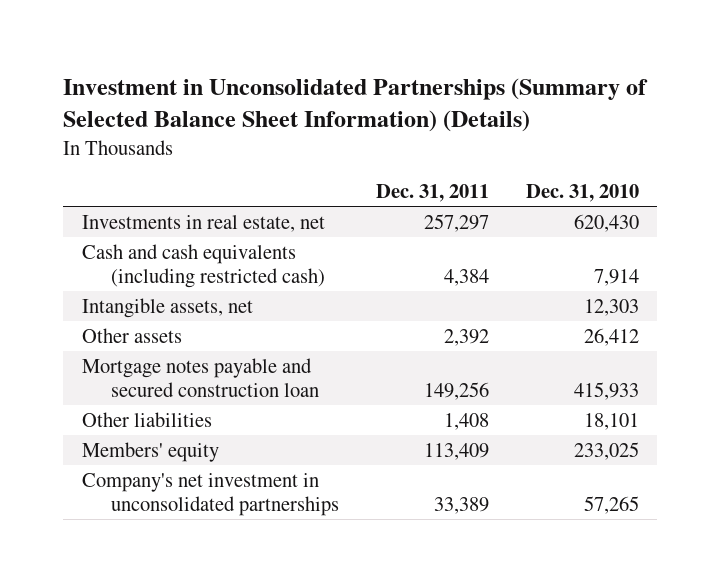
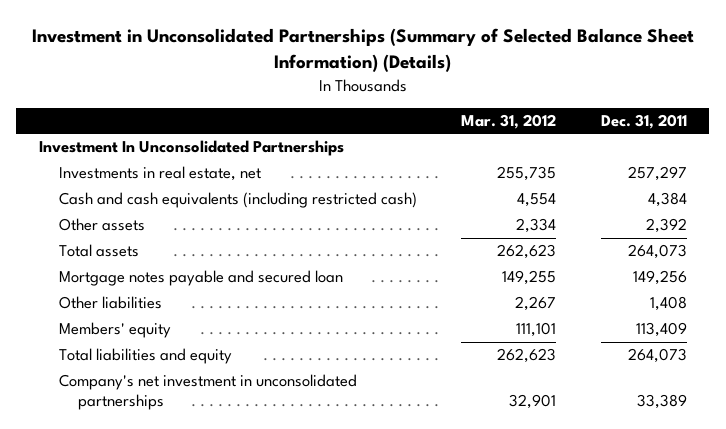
[525,183,639,202] Dec. 31, 2010 -> none
none -> [461,114,557,130] Mar. 31, 2012
none -> [38,140,344,157] Investment In Unconsolidated Partnerships
[81,297,253,318] Intangible assets, net -> none
none -> [58,244,139,258] Total assets
[81,357,320,397] Mortgage notes payable and secured construction loan -> [58,270,343,287] Mortgage notes payable and secured loan
none -> [58,348,232,365] Total liabilities and equity

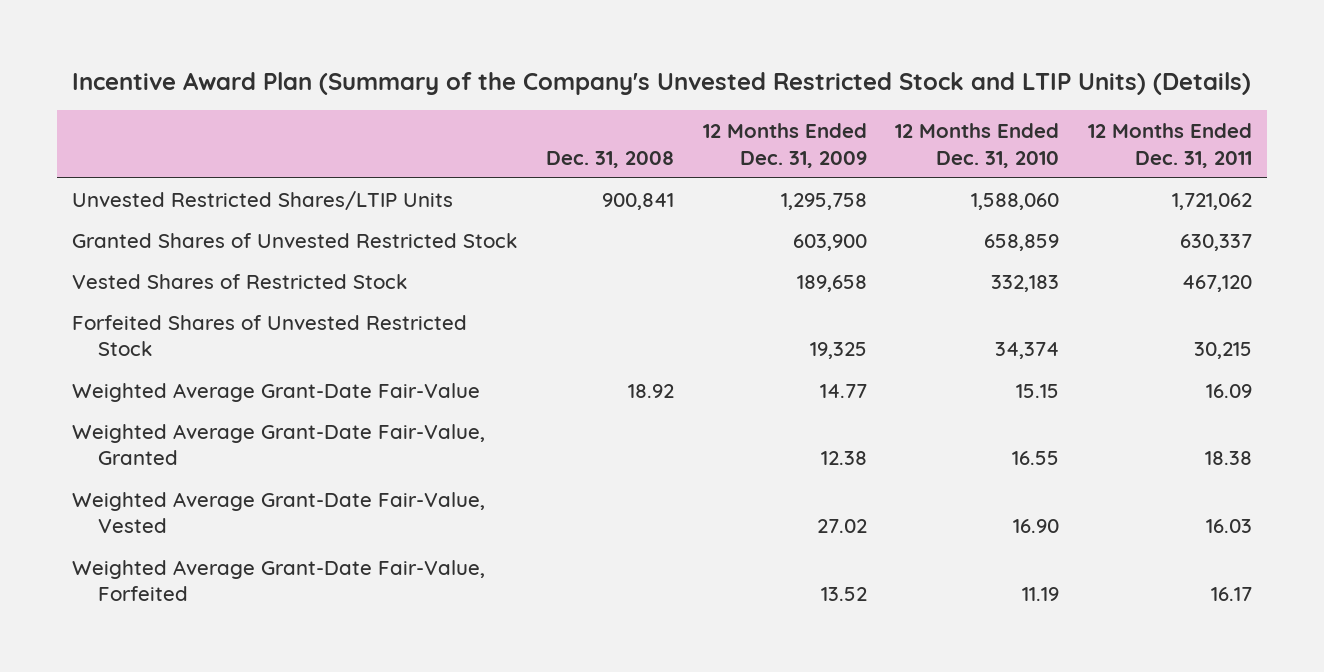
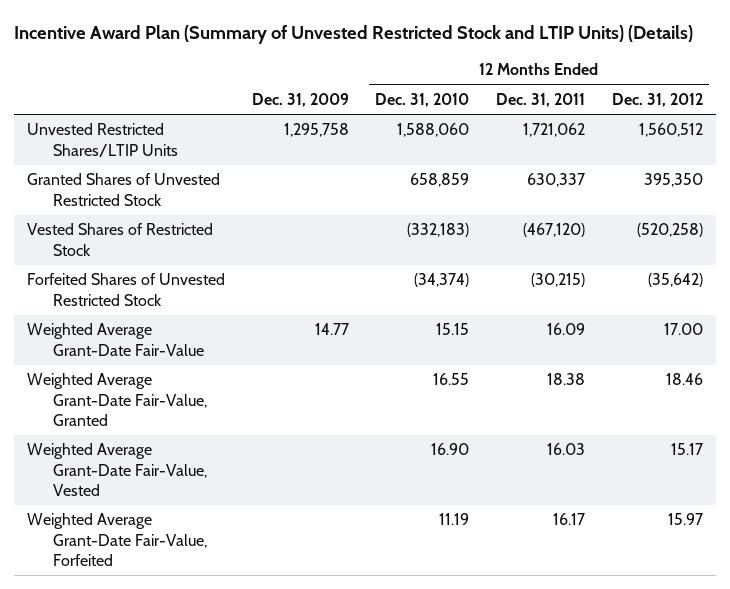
[72,71,1252,95] Incentive Award Plan (Summary of the Company's Unvested Restricted Stock and LTIP Units) (Details) -> [13,24,693,44] Incentive Award Plan (Summary of Unvested Restricted Stock and LTIP Units) (Details)
[545,150,674,168] Dec. 31, 2008 -> none
[702,123,867,168] 12 Months Ended Dec. 31, 2009 -> none
none -> [251,92,349,107] Dec. 31, 2009
none -> [611,92,703,107] Dec. 31, 2012
[991,274,1060,292] 332,183 -> [407,223,470,238] (332,183)
[1182,274,1253,292] 467,120 -> [522,223,585,238] (467,120)
[995,342,1060,360] 34,374 -> [414,273,470,288] (34,374)
[1194,342,1253,360] 30,215 -> [530,273,585,288] (30,215)

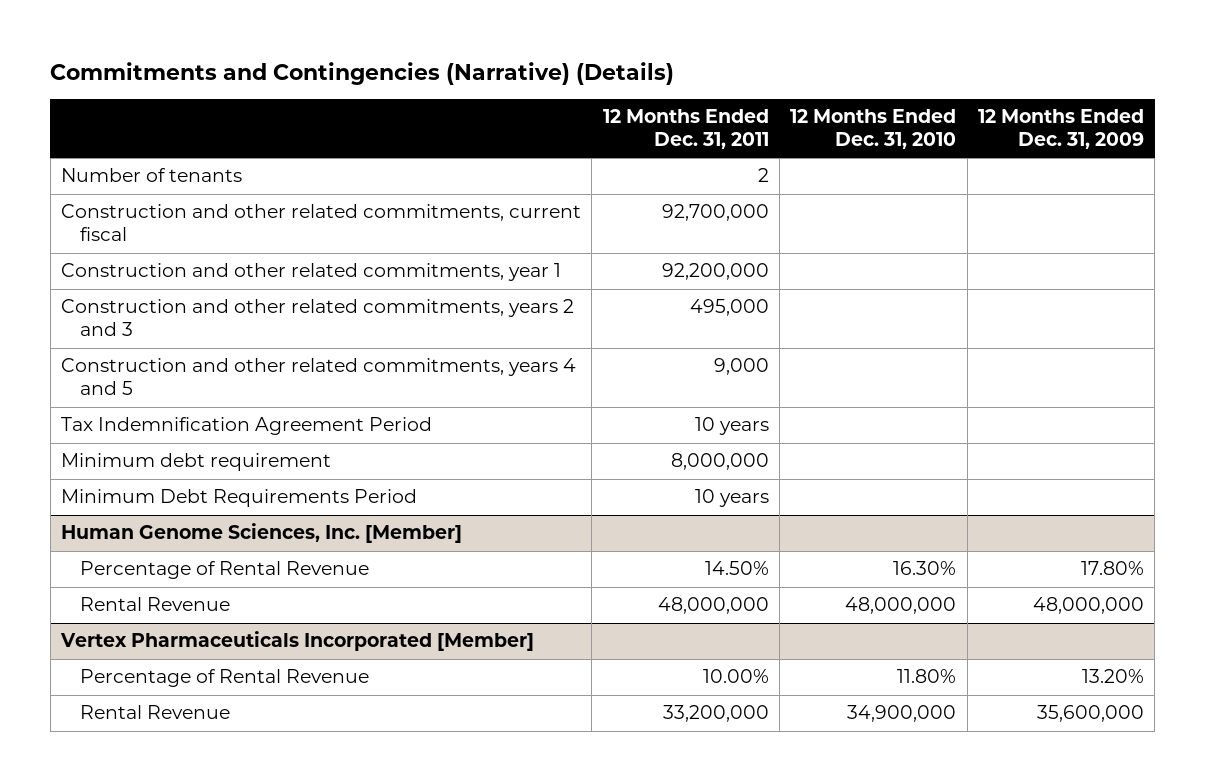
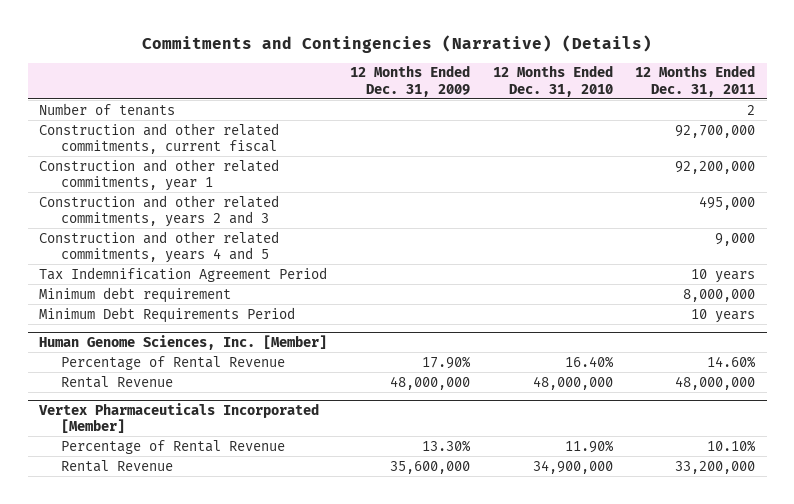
[704,561,769,576] 14.50% -> [707,355,757,368] 14.60%
[893,561,957,576] 16.30% -> [564,355,614,368] 16.40%
[1080,561,1144,576] 17.80% -> [421,355,471,369] 17.90%
[702,669,769,684] 10.00% -> [707,439,757,452] 10.10%
[897,669,957,684] 11.80% -> [564,439,614,453] 11.90%
[1081,669,1144,684] 13.20% -> [421,439,471,452] 13.30%

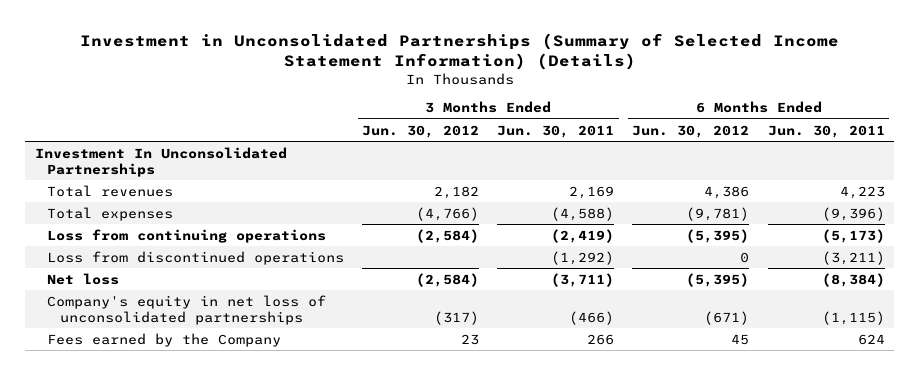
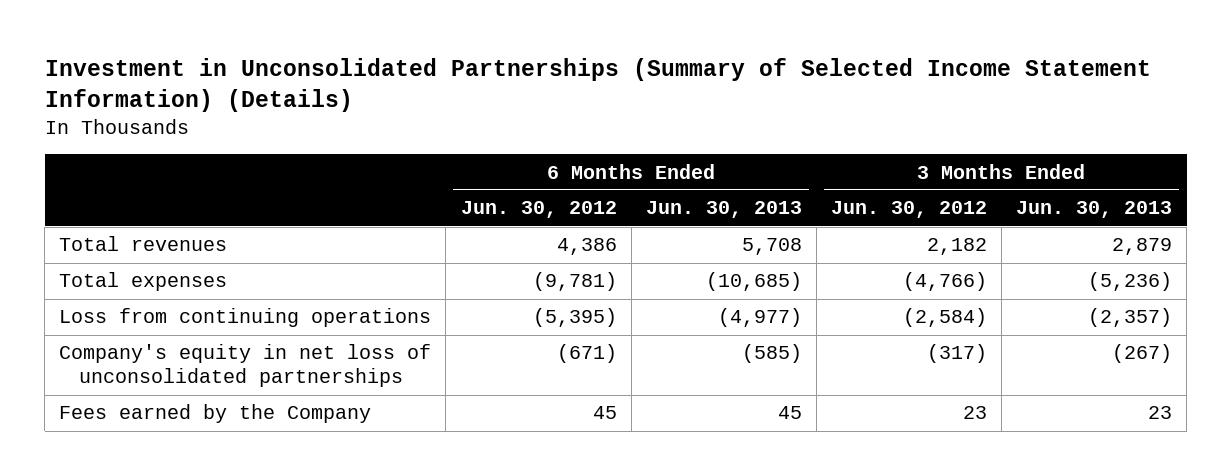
[497,124,615,138] Jun. 30, 2011 -> none
[767,124,885,138] Jun. 30, 2011 -> none
none -> [645,201,802,219] Jun. 30, 2013
none -> [1016,201,1173,219] Jun. 30, 2013
[34,146,287,177] Investment In Unconsolidated Partnerships -> none
[47,250,345,265] Loss from discontinued operations -> none
[47,272,120,285] Net loss -> none

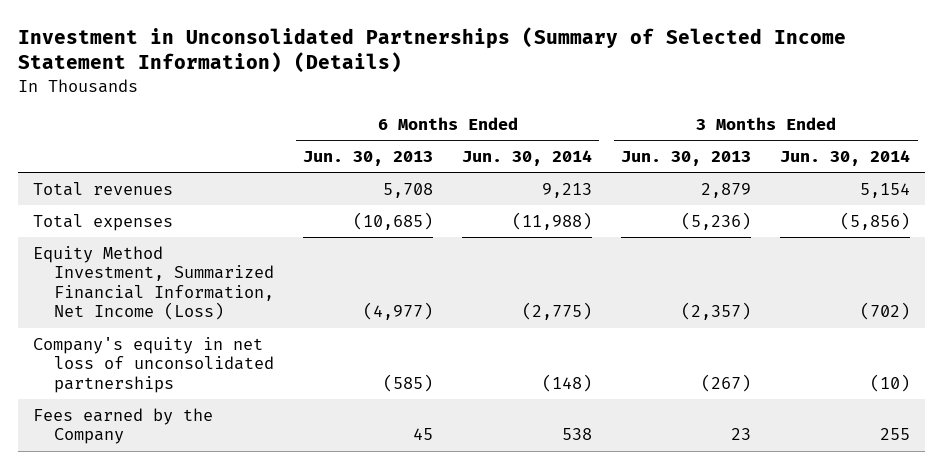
[460,201,617,219] Jun. 30, 2012 -> none
[830,201,987,219] Jun. 30, 2012 -> none
none -> [462,150,593,167] Jun. 30, 2014
none -> [780,150,911,167] Jun. 30, 2014
[59,308,432,328] Loss from continuing operations -> [32,245,275,321] Equity Method Investment, Summarized Financial Information, Net Income (Loss)

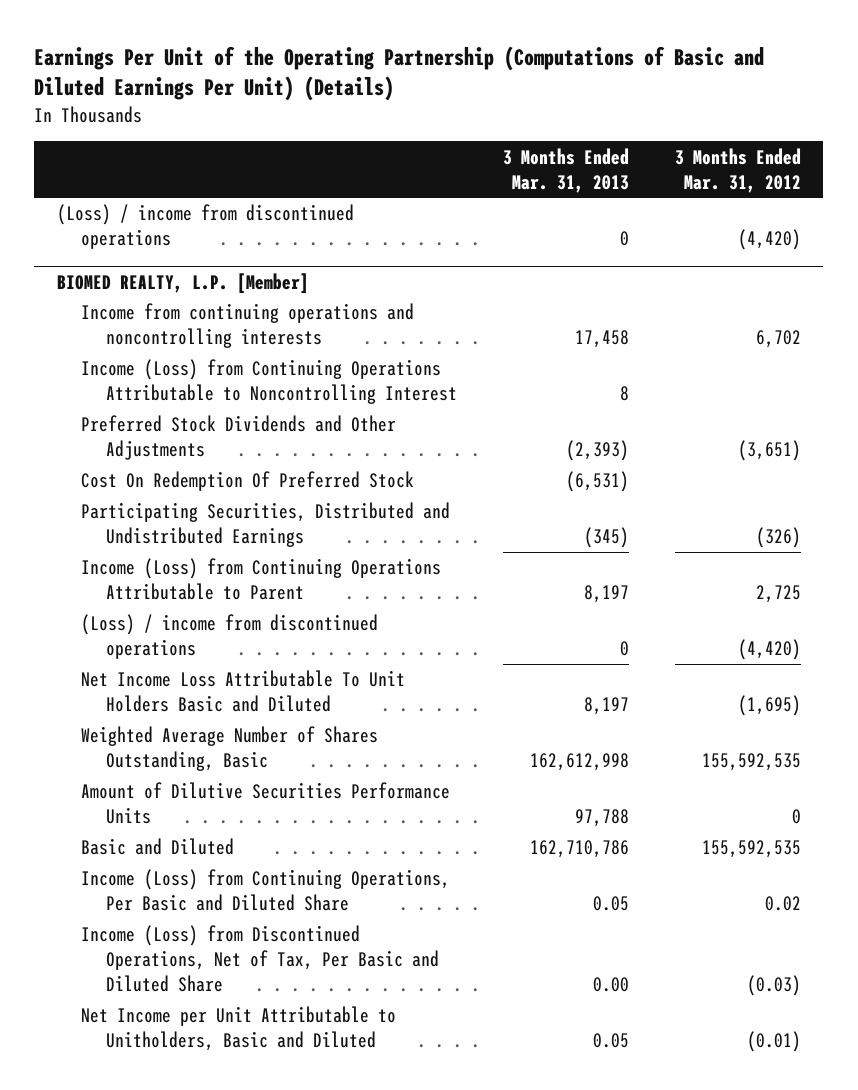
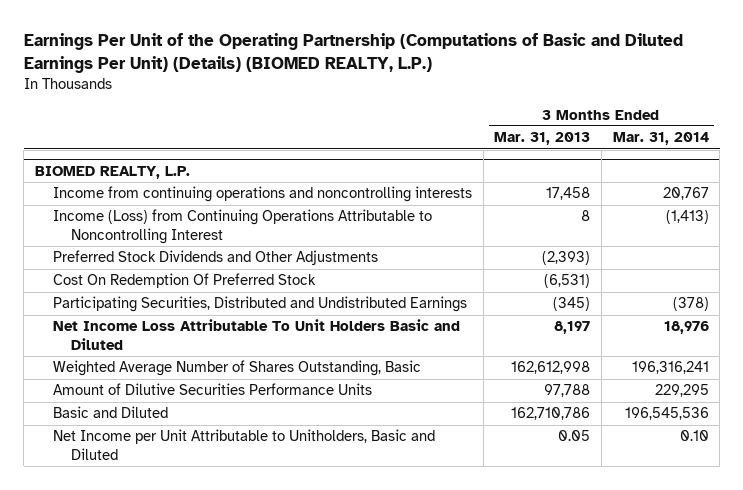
[34,45,765,102] Earnings Per Unit of the Operating Partnership (Computations of Basic and Diluted Earnings Per Unit) (Details) -> [23,33,683,73] Earnings Per Unit of the Operating Partnership (Computations of Basic and Diluted Earnings Per Unit) (Details) (BIOMED REALTY, L.P.)
[674,147,801,193] 3 Months Ended Mar. 31, 2012 -> none
none -> [612,132,709,146] Mar. 31, 2014
[57,204,355,250] (Loss) / income from discontinued operations -> none
[57,272,310,294] BIOMED REALTY, L.P. [Member] -> [34,165,190,179] BIOMED REALTY, L.P.
[81,558,442,601] Income (Loss) from Continuing Operations Attributable to Parent -> none
[81,614,379,660] (Loss) / income from discontinued operations -> none
[81,869,451,912] Income (Loss) from Continuing Operations, Per Basic and Diluted Share -> none
[81,925,439,993] Income (Loss) from Discontinued Operations, Net of Tax, Per Basic and Diluted Share -> none

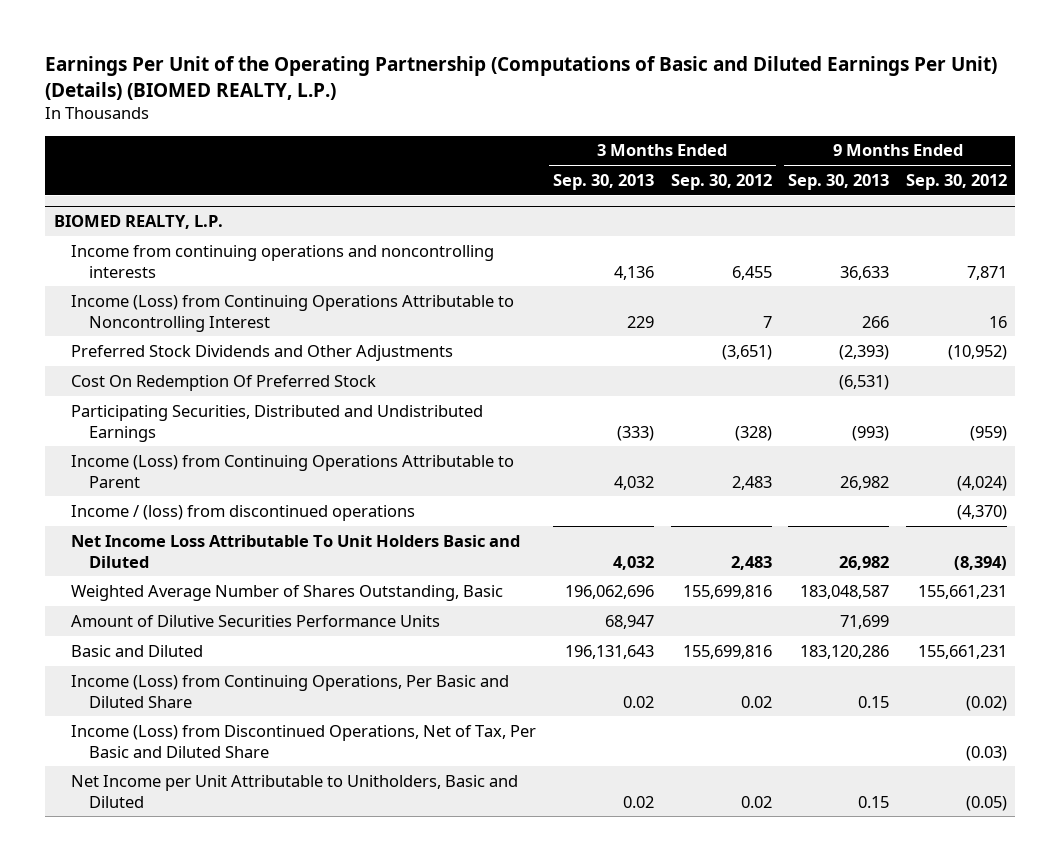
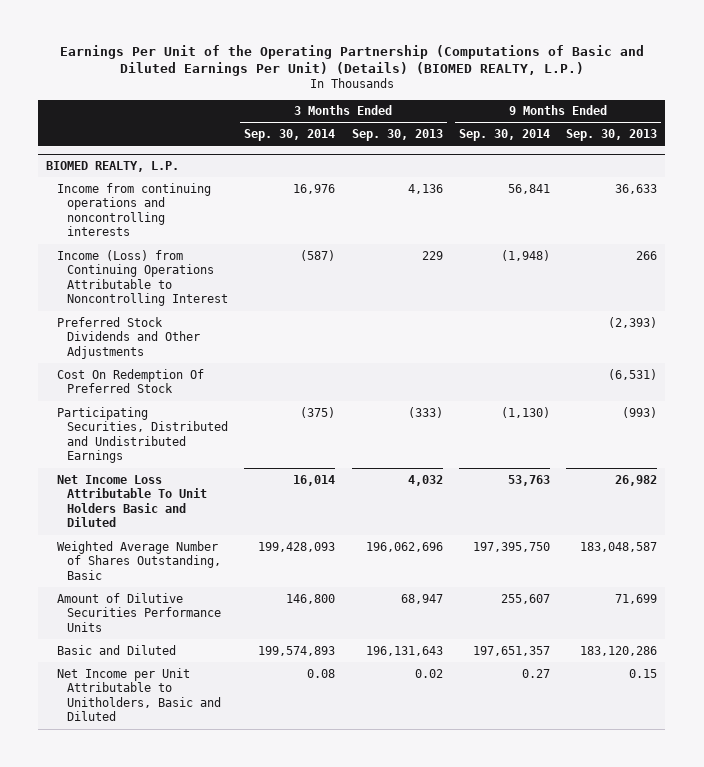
[670,173,772,190] Sep. 30, 2012 -> none
[906,173,1008,190] Sep. 30, 2012 -> none
none -> [244,129,336,142] Sep. 30, 2014
none -> [458,129,550,142] Sep. 30, 2014
[71,454,515,488] Income (Loss) from Continuing Operations Attributable to Parent -> none
[71,504,416,521] Income / (loss) from discontinued operations -> none
[71,674,510,708] Income (Loss) from Continuing Operations, Per Basic and Diluted Share -> none
[71,724,537,758] Income (Loss) from Discontinued Operations, Net of Tax, Per Basic and Diluted Share -> none

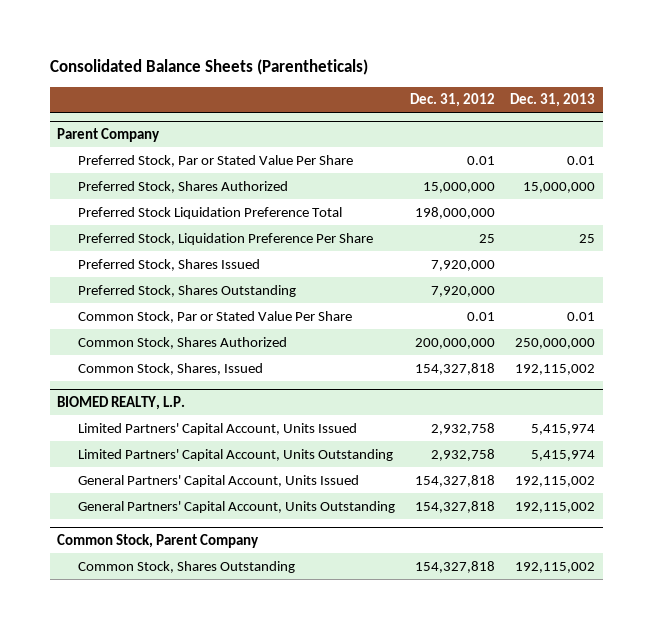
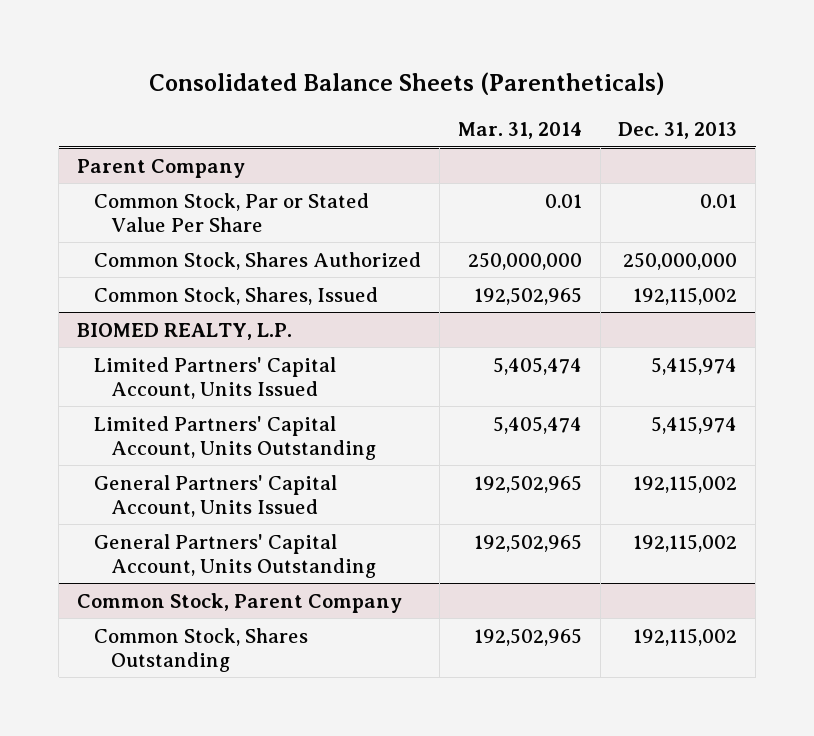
[410,93,496,108] Dec. 31, 2012 -> none
none -> [457,122,582,140] Mar. 31, 2014
[77,154,353,167] Preferred Stock, Par or Stated Value Per Share -> none
[77,180,288,193] Preferred Stock, Shares Authorized -> none
[77,206,342,219] Preferred Stock Liquidation Preference Total -> none
[77,232,373,245] Preferred Stock, Liquidation Preference Per Share -> none
[77,258,260,271] Preferred Stock, Shares Issued -> none
[77,284,296,297] Preferred Stock, Shares Outstanding -> none

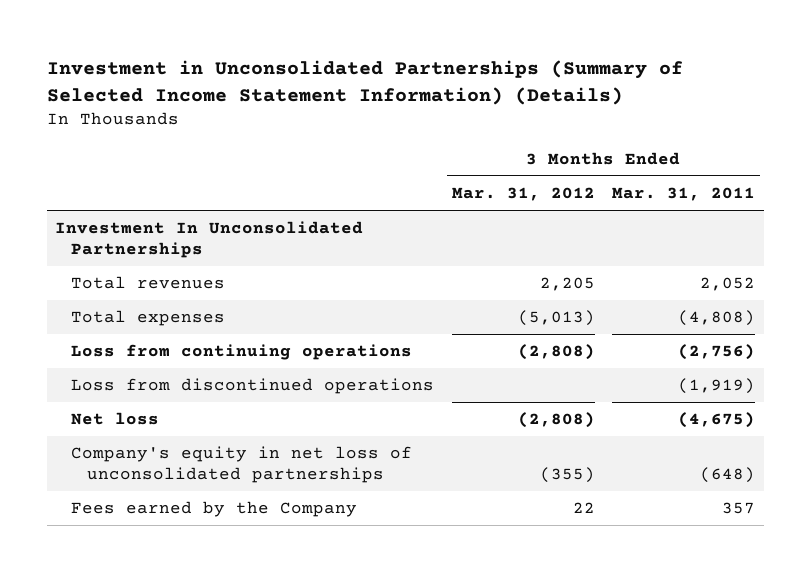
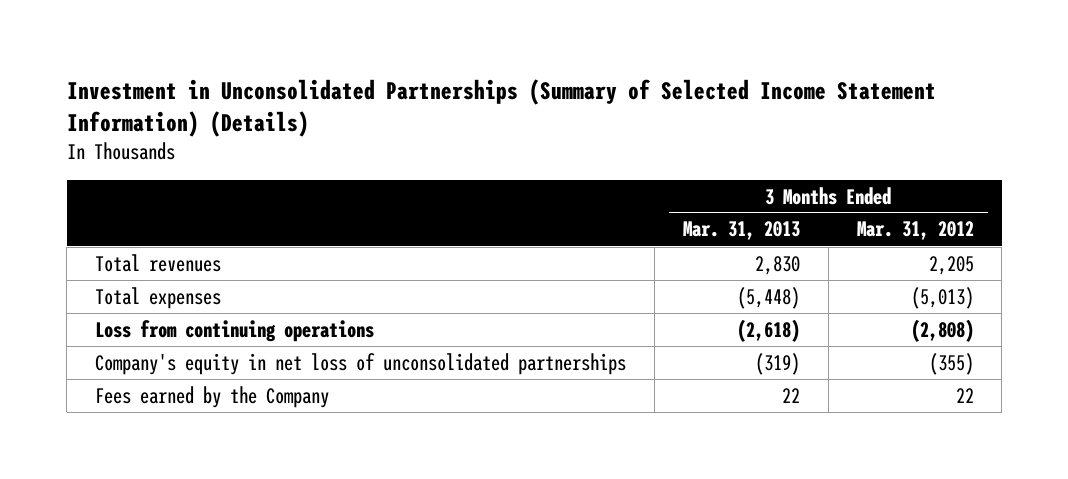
[612,186,756,201] Mar. 31, 2011 -> none
none -> [682,221,800,241] Mar. 31, 2013
[55,221,364,259] Investment In Unconsolidated Partnerships -> none
[71,378,435,395] Loss from discontinued operations -> none
[71,412,160,426] Net loss -> none

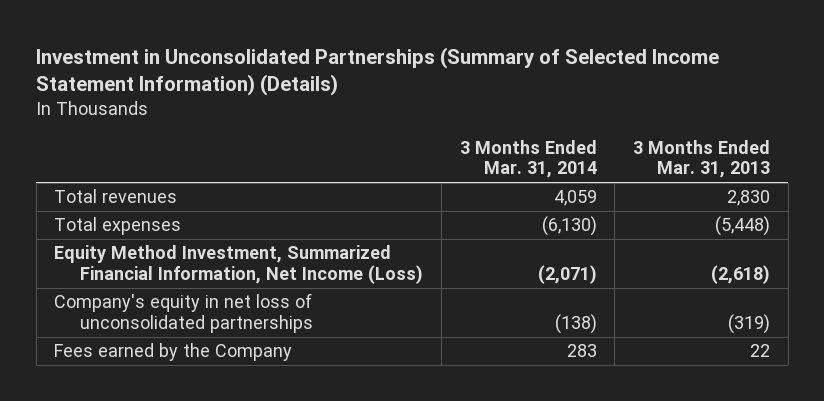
[856,221,974,241] Mar. 31, 2012 -> none
none -> [459,139,597,179] 3 Months Ended Mar. 31, 2014
[94,319,374,342] Loss from continuing operations -> [54,245,424,285] Equity Method Investment, Summarized Financial Information, Net Income (Loss)

